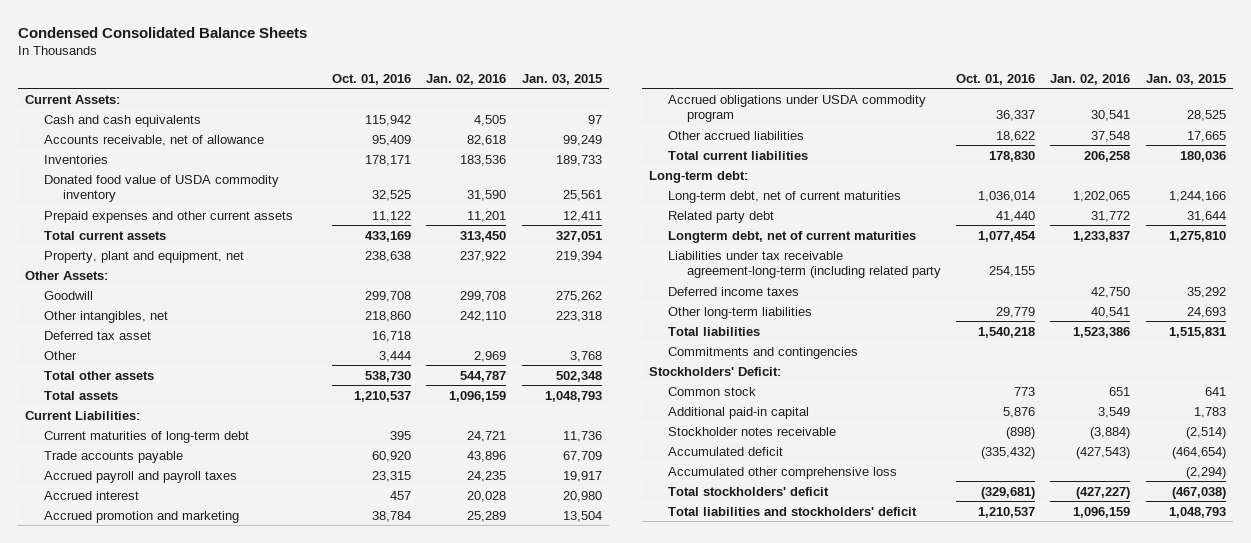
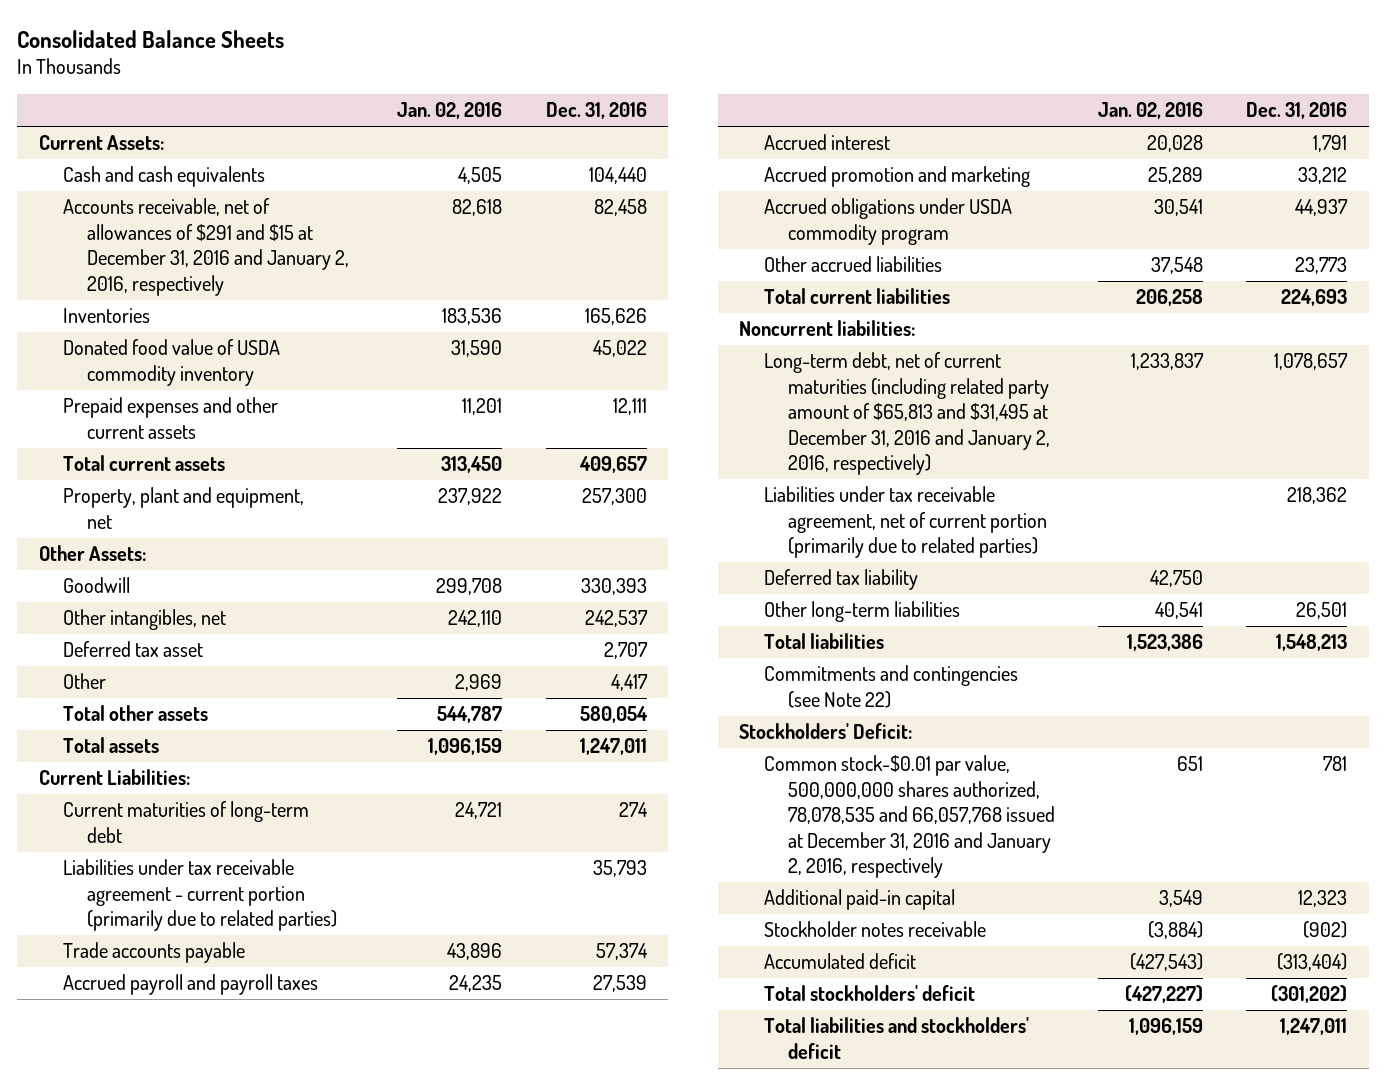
[17,26,307,38] Condensed Consolidated Balance Sheets -> [16,29,284,48] Consolidated Balance Sheets
[331,73,411,85] Oct. 01, 2016 -> none
[521,73,602,85] Jan. 03, 2015 -> none
none -> [545,102,647,120] Dec. 31, 2016
[43,134,264,146] Accounts receivable, net of allowance -> [62,198,350,296] Accounts receivable, net of allowances of $291 and $15 at December 31, 2016 and January 2, 2016, respectively
none -> [62,859,338,932] Liabilities under tax receivable agreement - current portion (primarily due to related parties)
[649,170,749,183] Long-term debt: -> none
[667,190,901,203] Long-term debt, net of current maturities -> none
[667,210,774,223] Related party debt -> none
[667,250,941,279] Liabilities under tax receivable agreement-long-term (including related party -> none
none -> [739,320,916,337] Noncurrent liabilities:
[667,230,916,243] Longterm debt, net of current maturities -> [763,352,1050,476] Long-term debt, net of current maturities (including related party amount of $65,813 and $31,495 at December 31, 2016 and January 2, 2016, respectively)
none -> [763,486,1047,559] Liabilities under tax receivable agreement, net of current portion (primarily due to related parties)
[667,286,799,296] Deferred income taxes -> [763,569,918,591] Deferred tax liability
[667,346,858,359] Commitments and contingencies -> [763,665,1018,708] Commitments and contingencies (see Note 22)
[667,386,756,396] Common stock -> [763,755,1055,879] Common stock-$0.01 par value, 500,000,000 shares authorized, 78,078,535 and 66,057,768 issued at December 31, 2016 and January 2, 2016, respectively
[667,466,897,479] Accumulated other comprehensive loss -> none

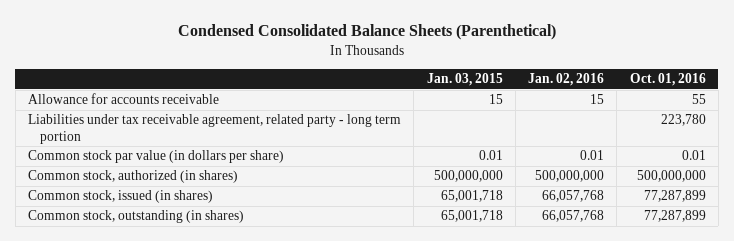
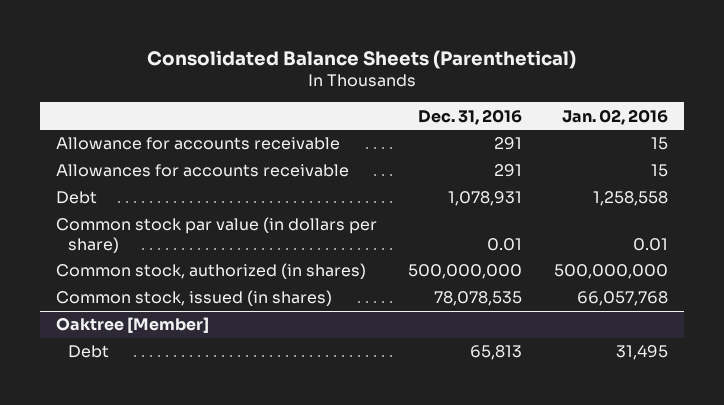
[177,24,556,41] Condensed Consolidated Balance Sheets (Parenthetical) -> [146,49,576,69] Consolidated Balance Sheets (Parenthetical)
[426,73,503,87] Jan. 03, 2015 -> none
[629,73,706,87] Oct. 01, 2016 -> none
none -> [418,108,523,125] Dec. 31, 2016
[27,114,401,144] Liabilities under tax receivable agreement, related party - long term portion -> none
none -> [55,164,349,178] Allowances for accounts receivable
none -> [55,191,97,205] Debt
[27,210,244,224] Common stock, outstanding (in shares) -> none
none -> [55,317,209,334] Oaktree [Member]
none -> [68,345,110,359] Debt

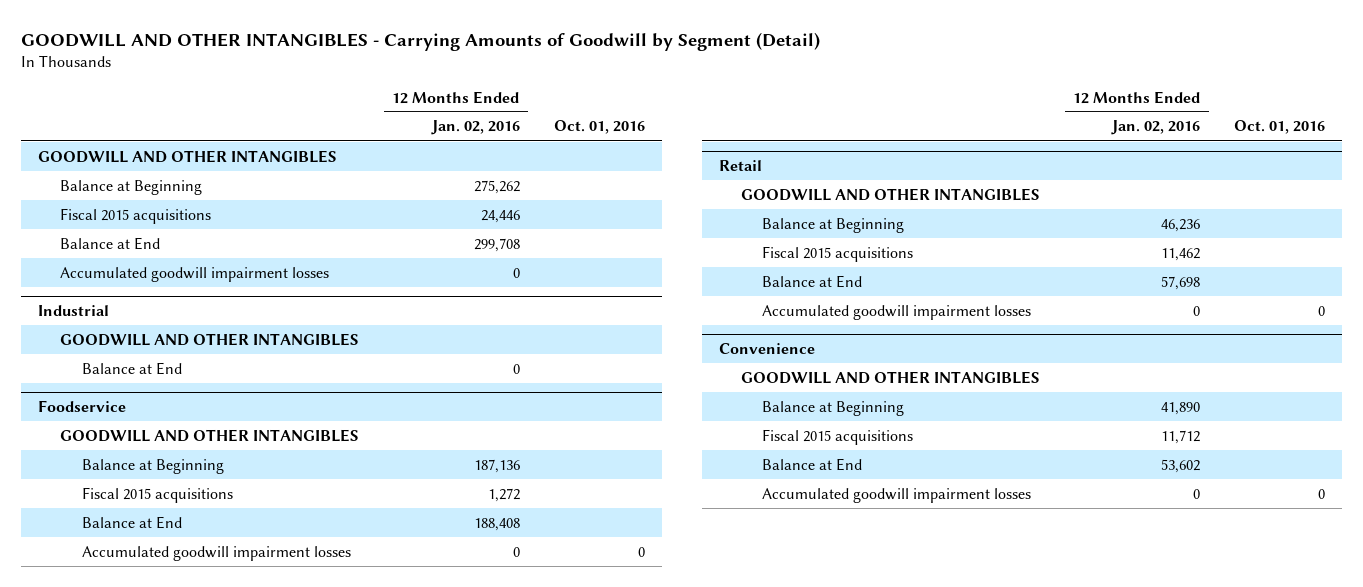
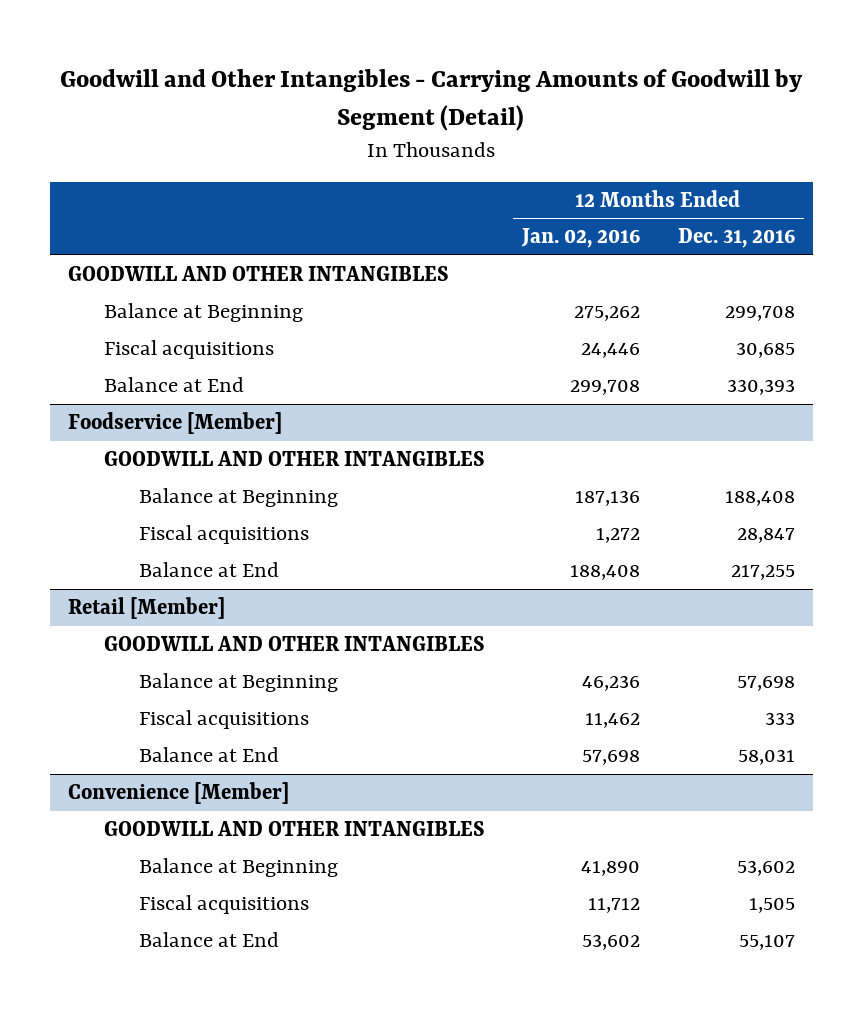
[20,31,820,51] GOODWILL AND OTHER INTANGIBLES - Carrying Amounts of Goodwill by Segment (Detail) -> [60,69,804,131] Goodwill and Other Intangibles - Carrying Amounts of Goodwill by Segment (Detail)
[553,120,645,135] Oct. 01, 2016 -> none
none -> [677,228,795,249] Dec. 31, 2016
[59,207,211,224] Fiscal 2015 acquisitions -> [103,340,274,360] Fiscal acquisitions
[59,266,329,282] Accumulated goodwill impairment losses -> none
[37,305,109,317] Industrial -> none
[59,332,359,346] GOODWILL AND OTHER INTANGIBLES -> none
[81,361,182,375] Balance at End -> none
[37,400,126,413] Foodservice -> [68,412,283,435] Foodservice [Member]
[81,486,233,503] Fiscal 2015 acquisitions -> [139,525,310,545] Fiscal acquisitions
[81,545,351,561] Accumulated goodwill impairment losses -> none
[718,160,762,172] Retail -> [68,597,226,620] Retail [Member]
[762,245,914,262] Fiscal 2015 acquisitions -> [139,710,310,730] Fiscal acquisitions
[762,304,1032,320] Accumulated goodwill impairment losses -> none
[718,343,815,355] Convenience -> [68,782,290,805] Convenience [Member]
[762,428,914,445] Fiscal 2015 acquisitions -> [139,895,310,915] Fiscal acquisitions
[762,487,1032,503] Accumulated goodwill impairment losses -> none

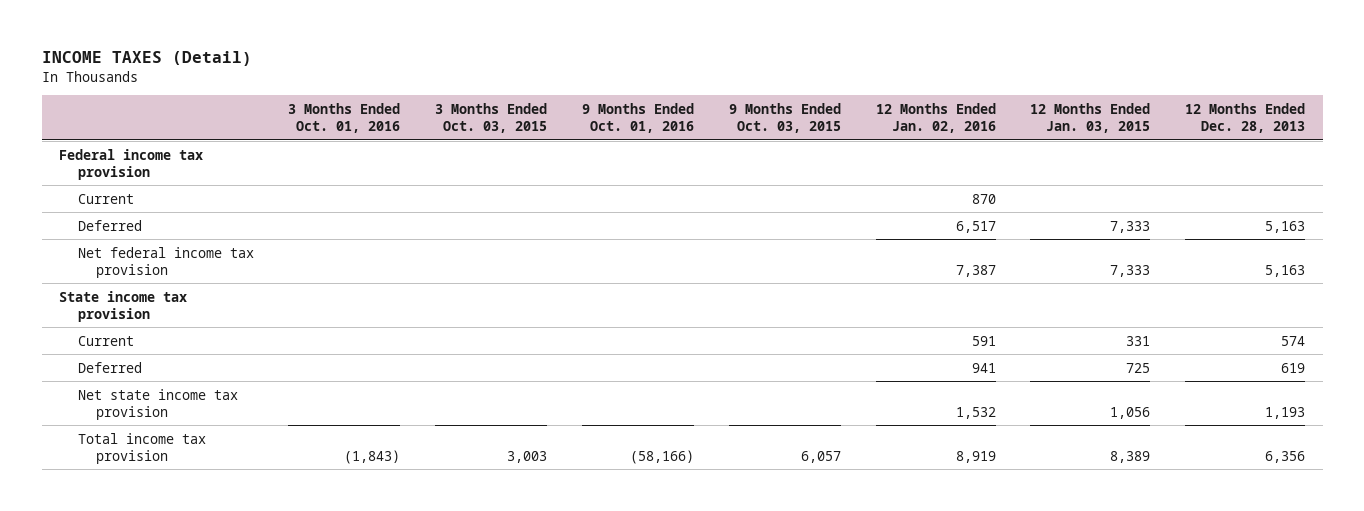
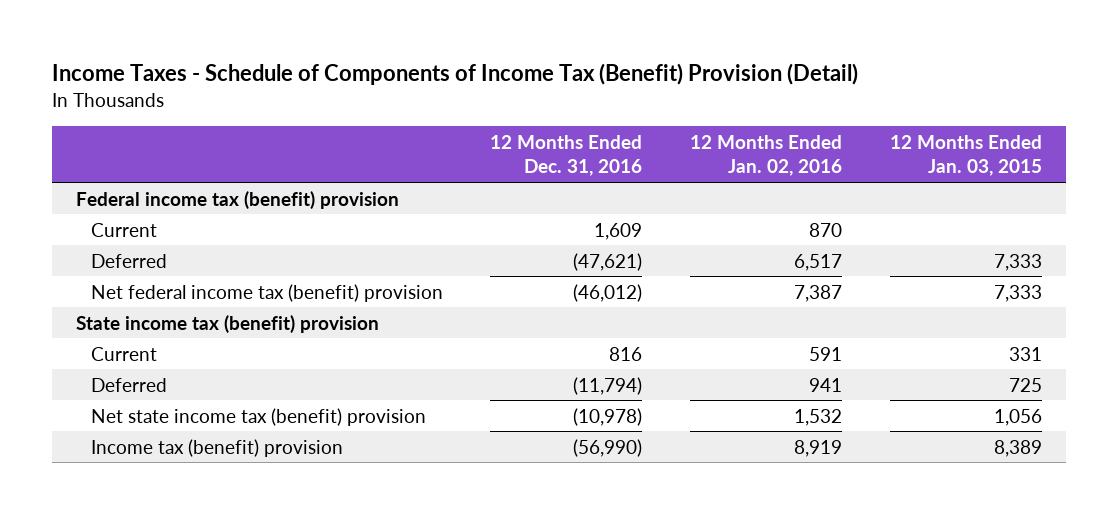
[41,51,252,67] INCOME TAXES (Detail) -> [51,63,858,86] Income Taxes - Schedule of Components of Income Tax (Benefit) Provision (Detail)
[288,102,401,134] 3 Months Ended Oct. 01, 2016 -> none
[435,102,548,134] 3 Months Ended Oct. 03, 2015 -> none
[581,102,694,134] 9 Months Ended Oct. 01, 2016 -> none
[728,102,841,134] 9 Months Ended Oct. 03, 2015 -> none
[1185,102,1306,134] 12 Months Ended Dec. 28, 2013 -> none
none -> [490,134,643,177] 12 Months Ended Dec. 31, 2016
[59,148,204,180] Federal income tax provision -> [75,190,399,209] Federal income tax (benefit) provision
[77,246,254,278] Net federal income tax provision -> [90,283,443,302] Net federal income tax (benefit) provision
[59,290,188,322] State income tax provision -> [75,314,379,333] State income tax (benefit) provision
[77,388,238,420] Net state income tax provision -> [90,407,426,426] Net state income tax (benefit) provision
[77,432,206,464] Total income tax provision -> [90,438,343,457] Income tax (benefit) provision

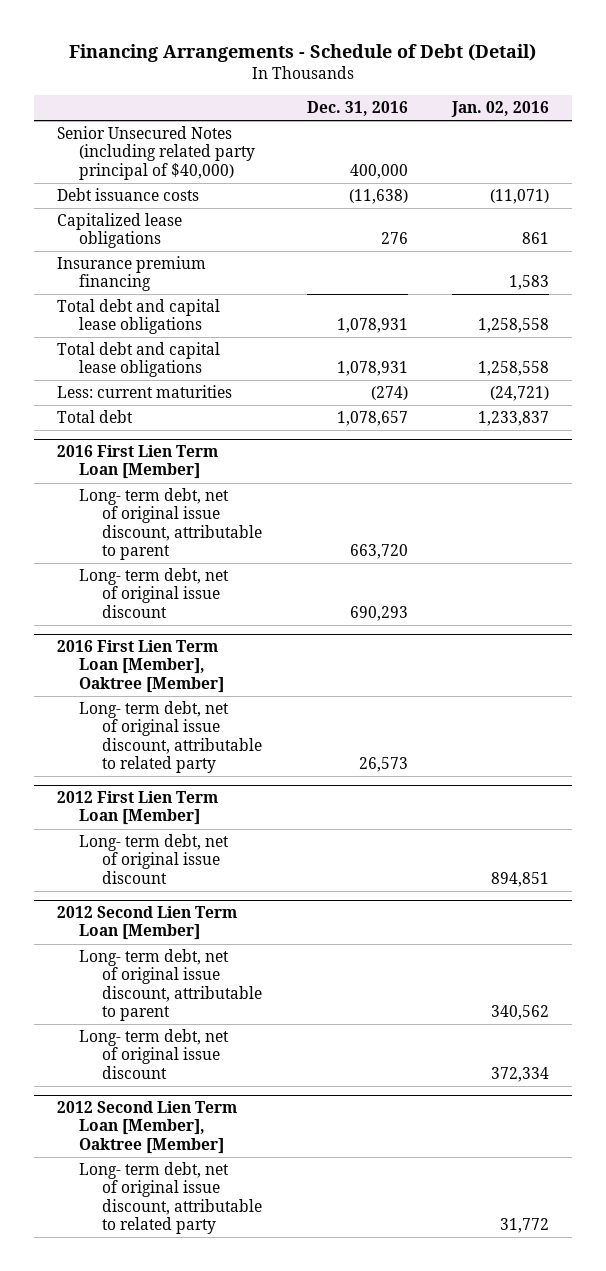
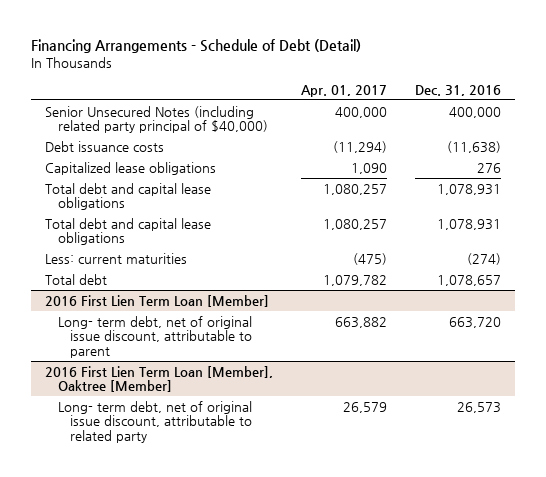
[451,101,550,118] Jan. 02, 2016 -> none
none -> [301,84,388,97] Apr. 01, 2017
[56,256,206,292] Insurance premium financing -> none
[79,568,230,618] Long- term debt, net of original issue discount -> none
[56,791,218,826] 2012 First Lien Term Loan [Member] -> none
[79,834,230,884] Long- term debt, net of original issue discount -> none
[56,906,237,941] 2012 Second Lien Term Loan [Member] -> none
[79,949,263,1021] Long- term debt, net of original issue discount, attributable to parent -> none
[79,1029,230,1079] Long- term debt, net of original issue discount -> none
[56,1101,237,1154] 2012 Second Lien Term Loan [Member], Oaktree [Member] -> none
[79,1162,263,1234] Long- term debt, net of original issue discount, attributable to related party -> none

